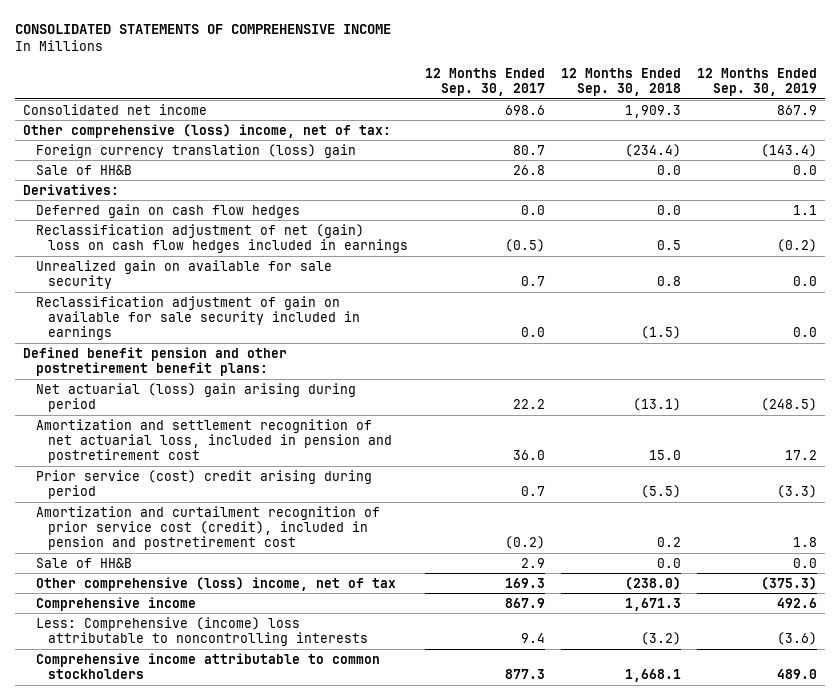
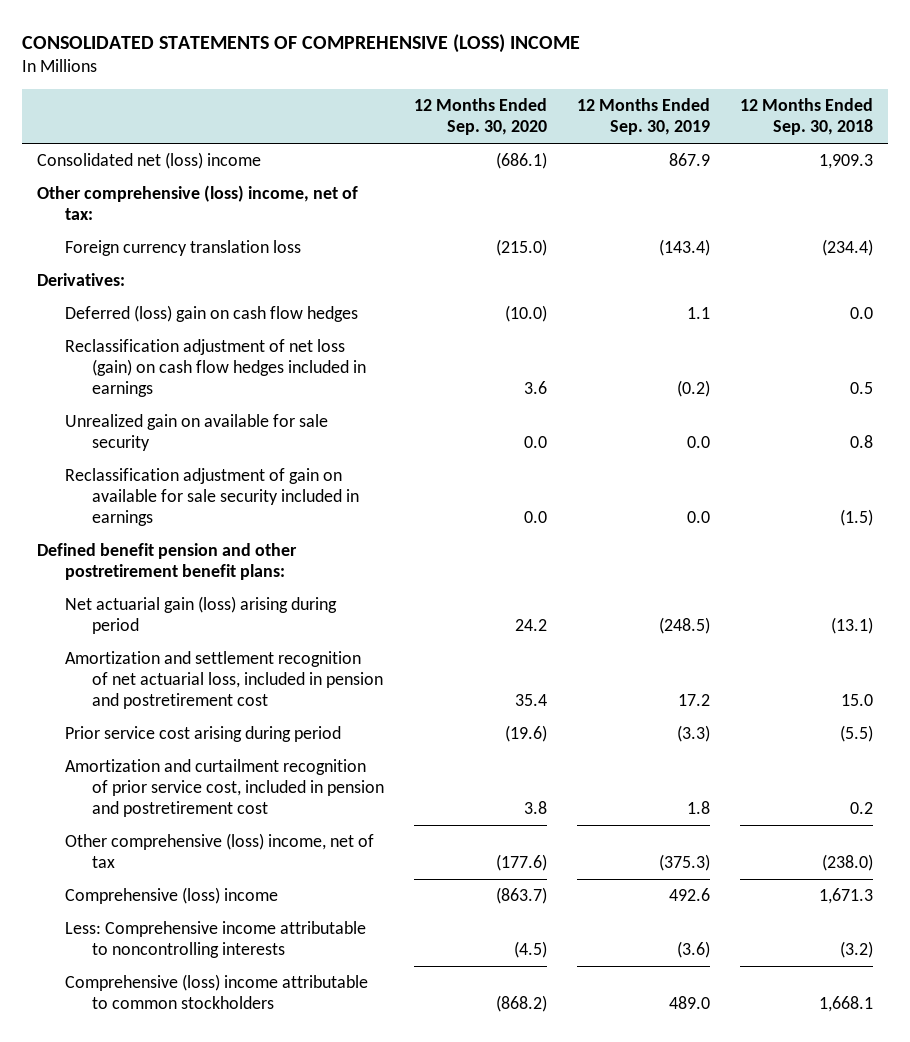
[15,24,392,35] CONSOLIDATED STATEMENTS OF COMPREHENSIVE INCOME -> [21,33,580,53] CONSOLIDATED STATEMENTS OF COMPREHENSIVE (LOSS) INCOME
[424,67,545,97] 12 Months Ended Sep. 30, 2017 -> none
none -> [414,98,548,136] 12 Months Ended Sep. 30, 2020
[23,103,208,115] Consolidated net income -> [36,151,261,169] Consolidated net (loss) income
[35,164,132,175] Sale of HH&B -> none
[35,143,356,158] Foreign currency translation (loss) gain -> [64,239,301,256] Foreign currency translation loss
[35,203,300,218] Deferred gain on cash flow hedges -> [64,304,358,322] Deferred (loss) gain on cash flow hedges
[35,223,409,253] Reclassification adjustment of net (gain) loss on cash flow hedges included in earnings -> [64,338,367,398] Reclassification adjustment of net loss (gain) on cash flow hedges included in earnings
[35,382,356,412] Net actuarial (loss) gain arising during period -> [64,595,337,634] Net actuarial gain (loss) arising during period
[35,557,132,568] Sale of HH&B -> none
[35,469,372,499] Prior service (cost) credit arising during period -> [64,725,341,742] Prior service cost arising during period
[35,505,380,551] Amortization and curtailment recognition of prior service cost (credit), included in pension and postretirement cost -> [64,758,385,818] Amortization and curtailment recognition of prior service cost, included in pension and postretirement cost
[35,596,196,611] Comprehensive income -> [64,886,278,904] Comprehensive (loss) income
[35,616,369,646] Less: Comprehensive (income) loss attributable to noncontrolling interests -> [64,920,366,958] Less: Comprehensive income attributable to noncontrolling interests
[35,652,380,679] Comprehensive income attributable to common stockholders -> [64,973,368,1009] Comprehensive (loss) income attributable to common stockholders

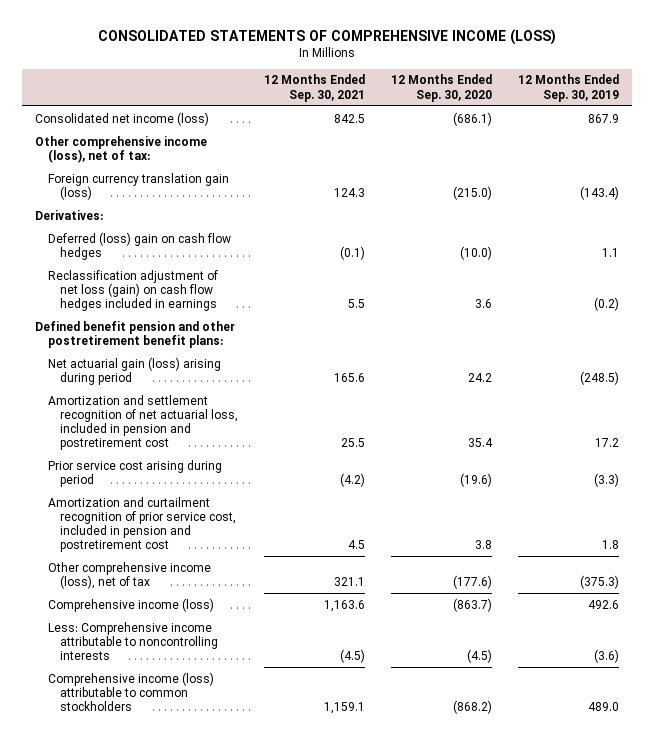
[21,33,580,53] CONSOLIDATED STATEMENTS OF COMPREHENSIVE (LOSS) INCOME -> [97,28,556,45] CONSOLIDATED STATEMENTS OF COMPREHENSIVE INCOME (LOSS)
[740,98,874,136] 12 Months Ended Sep. 30, 2018 -> none
none -> [264,74,366,102] 12 Months Ended Sep. 30, 2021
[36,151,261,169] Consolidated net (loss) income -> [34,111,209,126] Consolidated net income (loss)
[36,184,358,220] Other comprehensive (loss) income, net of tax: -> [34,135,207,163] Other comprehensive income (loss), net of tax:
[64,239,301,256] Foreign currency translation loss -> [47,172,229,200] Foreign currency translation gain (loss)
[64,413,328,451] Unrealized gain on available for sale security -> none
[64,467,360,527] Reclassification adjustment of gain on available for sale security included in earnings -> none
[64,832,374,868] Other comprehensive (loss) income, net of tax -> [47,561,211,589] Other comprehensive income (loss), net of tax
[64,886,278,904] Comprehensive (loss) income -> [47,597,214,612] Comprehensive income (loss)
[64,973,368,1009] Comprehensive (loss) income attributable to common stockholders -> [47,671,214,711] Comprehensive income (loss) attributable to common stockholders

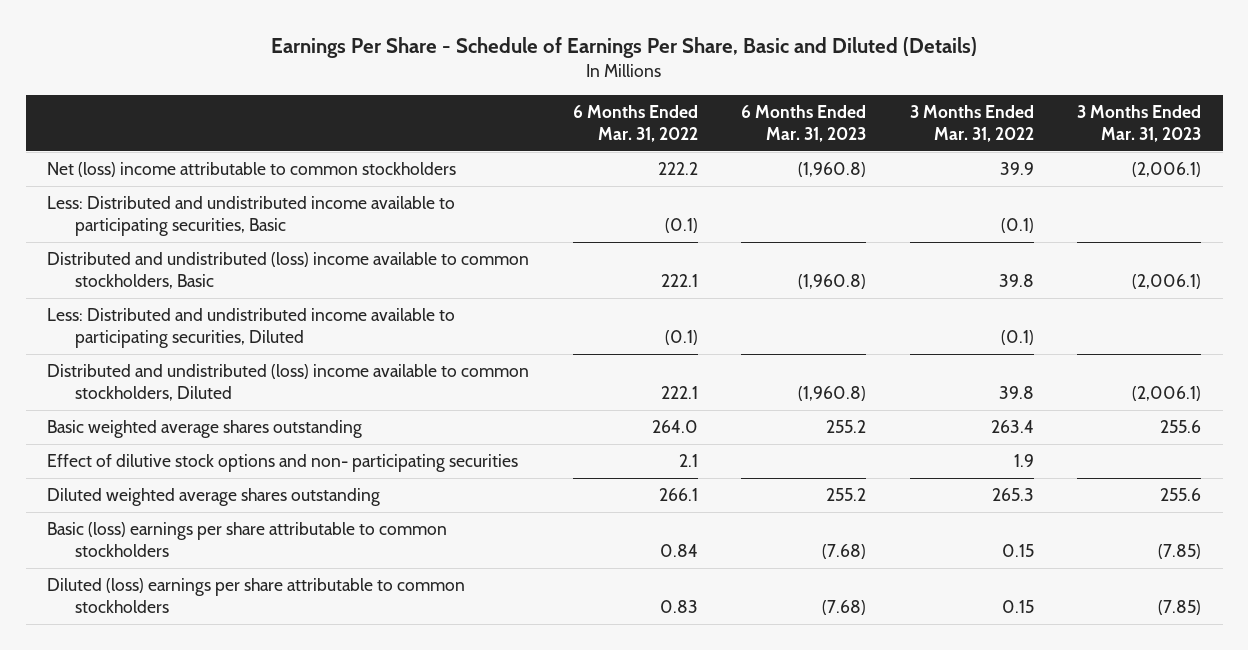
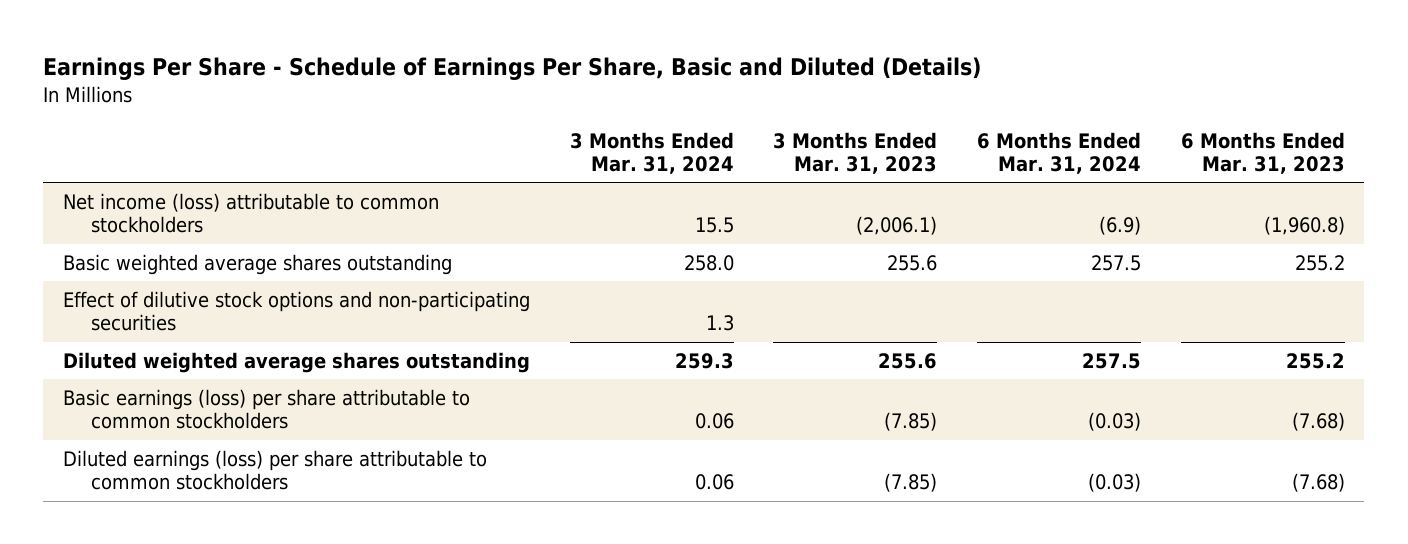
[572,104,698,143] 6 Months Ended Mar. 31, 2022 -> none
[909,104,1034,143] 3 Months Ended Mar. 31, 2022 -> none
none -> [569,131,734,175] 3 Months Ended Mar. 31, 2024
none -> [976,131,1141,175] 6 Months Ended Mar. 31, 2024
[47,196,456,237] Less: Distributed and undistributed income available to participating securities, Basic -> none
[47,252,530,290] Distributed and undistributed (loss) income available to common stockholders, Basic -> none
[47,308,456,349] Less: Distributed and undistributed income available to participating securities, Diluted -> none
[47,364,530,402] Distributed and undistributed (loss) income available to common stockholders, Diluted -> none
[47,162,457,178] Net (loss) income attributable to common stockholders -> [63,193,440,234] Net income (loss) attributable to common stockholders
[47,454,519,473] Effect of dilutive stock options and non- participating securities -> [63,291,531,332] Effect of dilutive stock options and non-participating securities
[47,522,448,558] Basic (loss) earnings per share attributable to common stockholders -> [63,389,471,430] Basic earnings (loss) per share attributable to common stockholders
[47,578,466,614] Diluted (loss) earnings per share attributable to common stockholders -> [63,450,488,491] Diluted earnings (loss) per share attributable to common stockholders

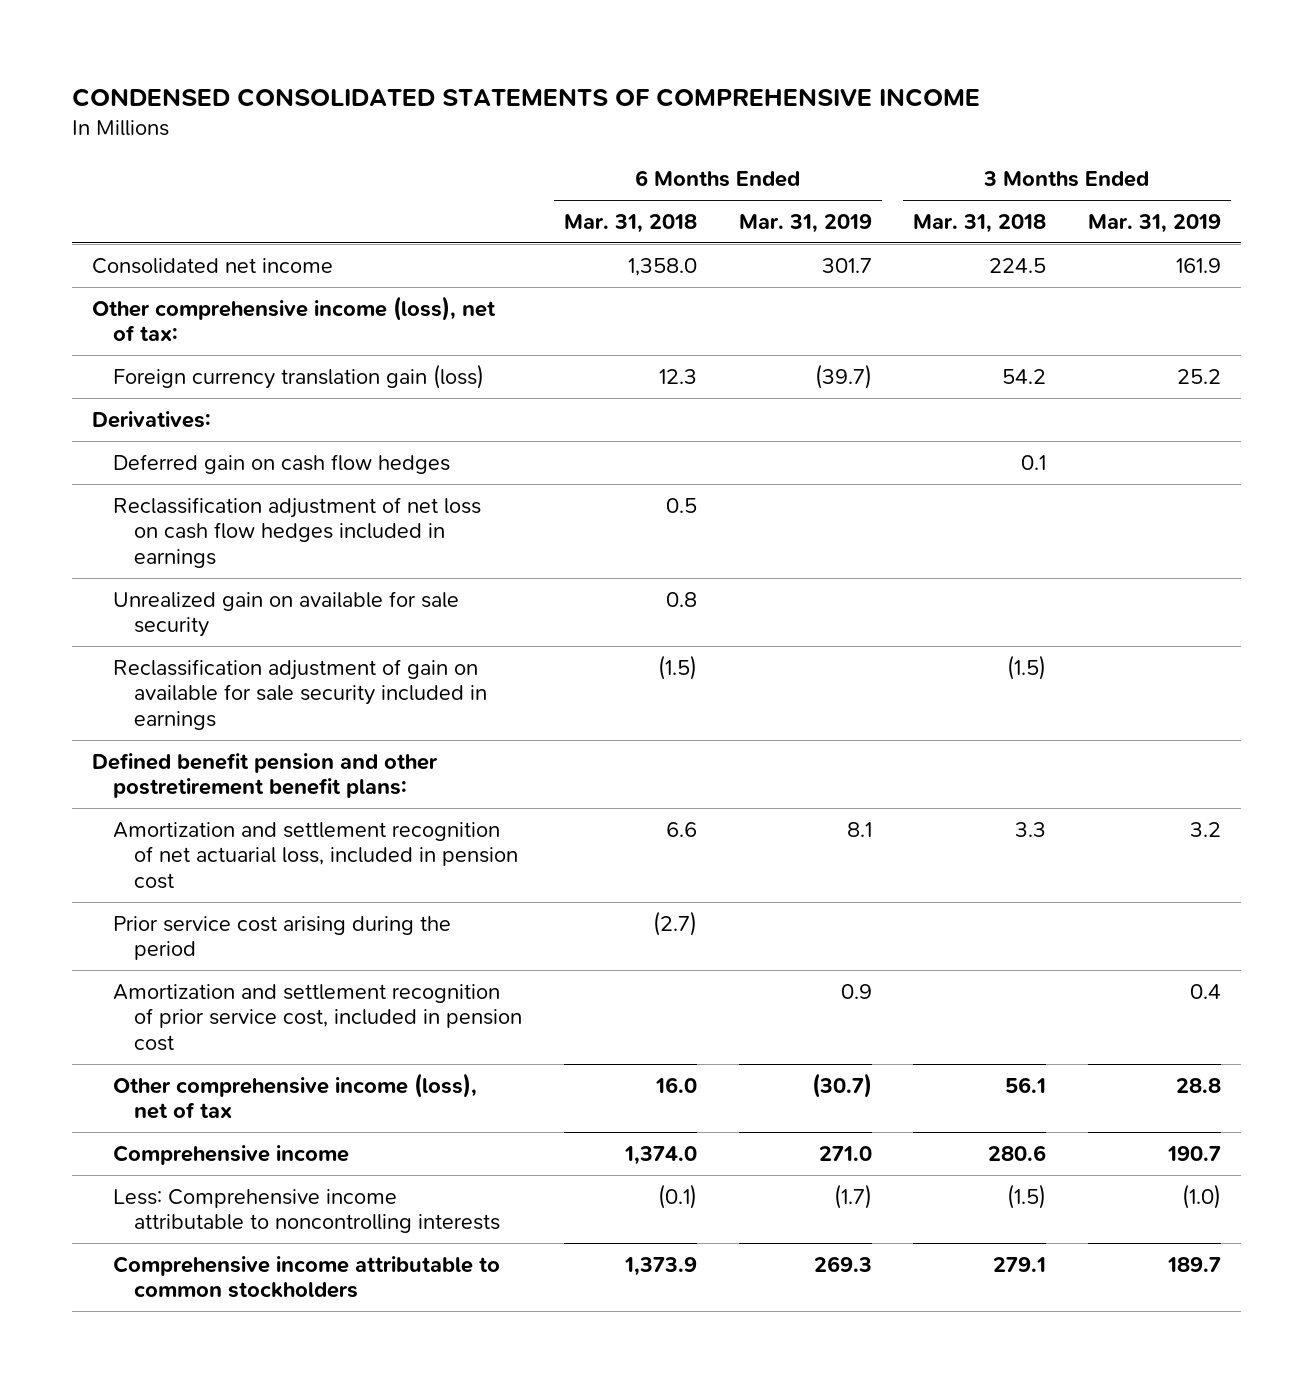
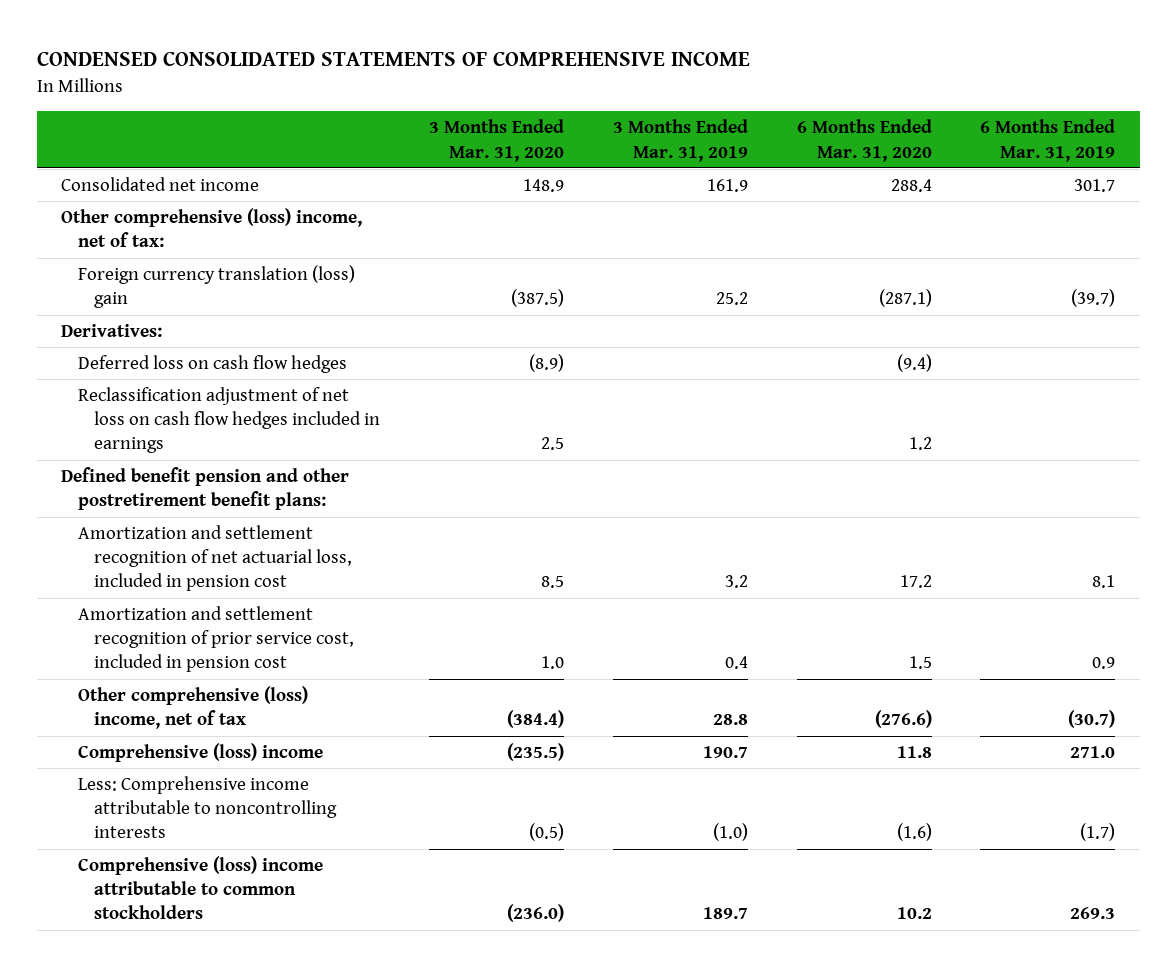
[564,213,698,233] Mar. 31, 2018 -> none
[913,213,1047,233] Mar. 31, 2018 -> none
none -> [429,119,565,162] 3 Months Ended Mar. 31, 2020
none -> [796,119,932,162] 6 Months Ended Mar. 31, 2020
[92,295,497,342] Other comprehensive income (loss), net of tax: -> [60,208,362,248] Other comprehensive (loss) income, net of tax:
[113,363,485,389] Foreign currency translation gain (loss) -> [77,265,355,309] Foreign currency translation (loss) gain
[113,453,451,474] Deferred gain on cash flow hedges -> [77,355,347,374] Deferred loss on cash flow hedges
[113,590,460,638] Unrealized gain on available for sale security -> none
[113,658,488,731] Reclassification adjustment of gain on available for sale security included in earnings -> none
[113,915,452,961] Prior service cost arising during the period -> none
[113,1072,478,1120] Other comprehensive income (loss), net of tax -> [77,686,308,730] Other comprehensive (loss) income, net of tax
[113,1144,350,1165] Comprehensive income -> [77,743,323,763] Comprehensive (loss) income
[113,1255,501,1299] Comprehensive income attributable to common stockholders -> [77,856,323,920] Comprehensive (loss) income attributable to common stockholders

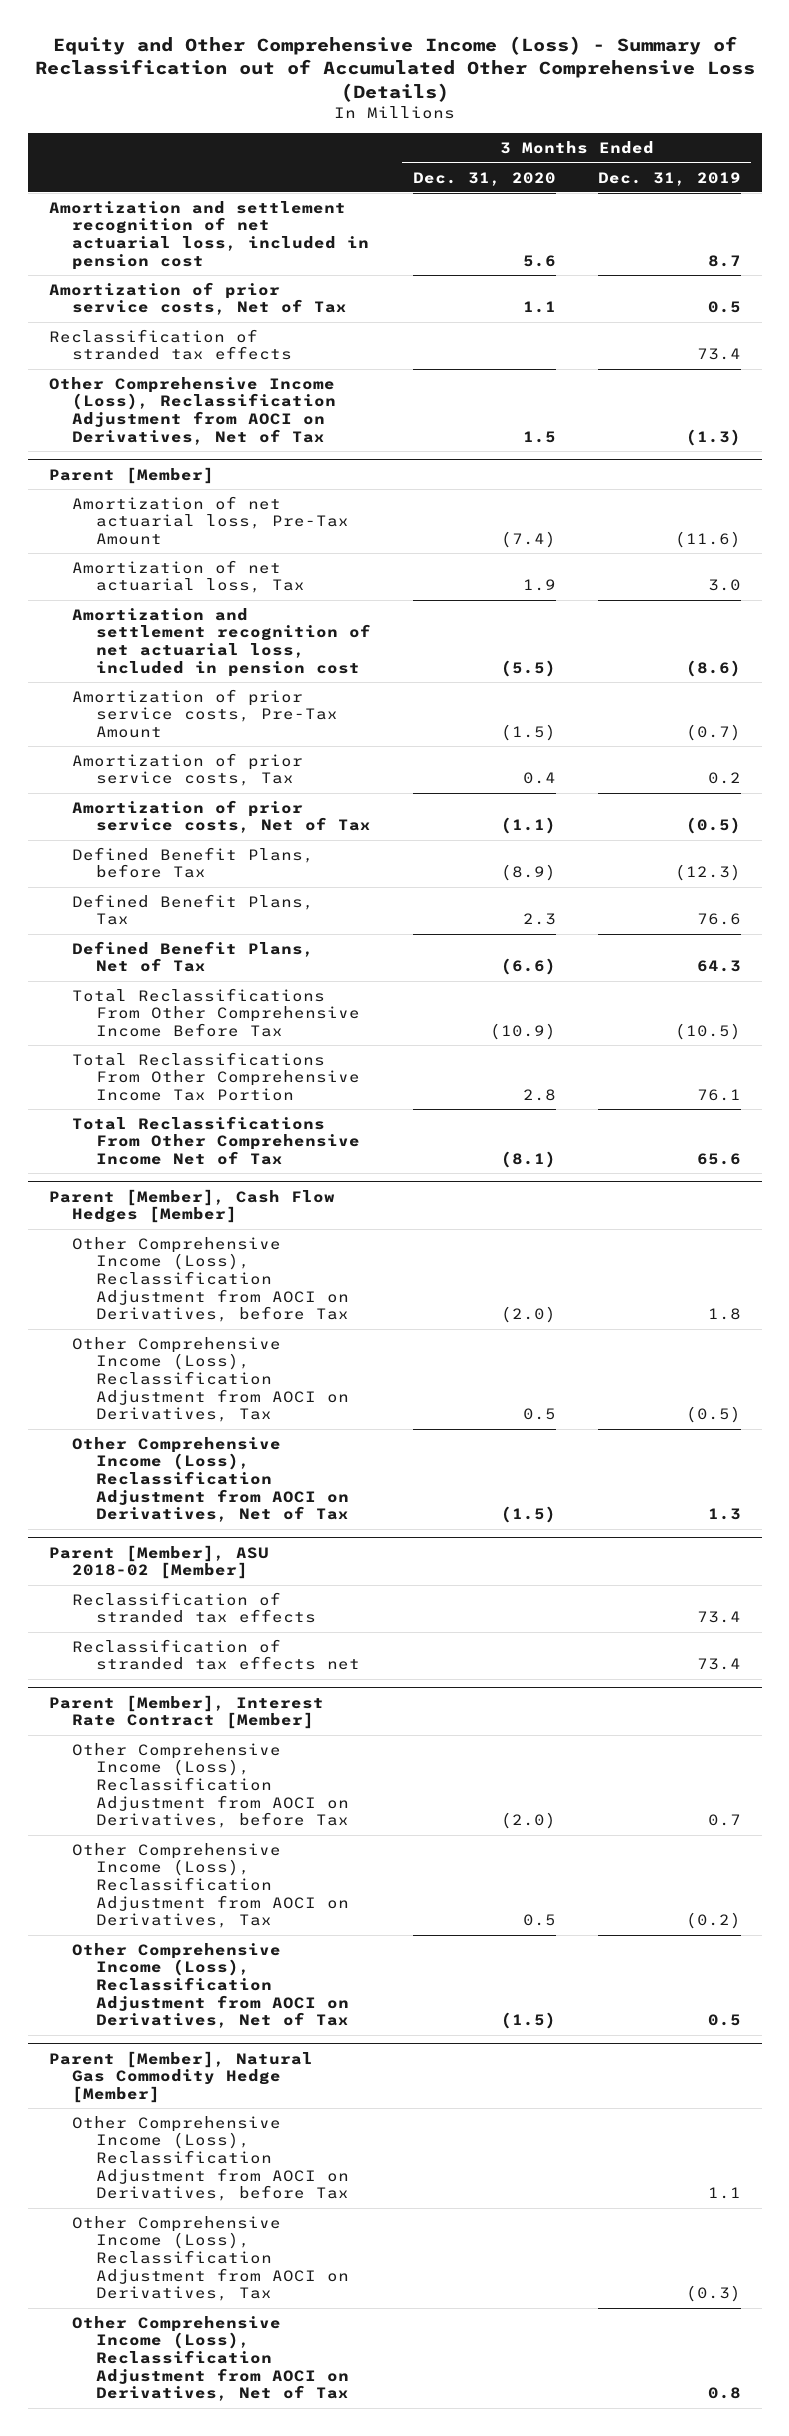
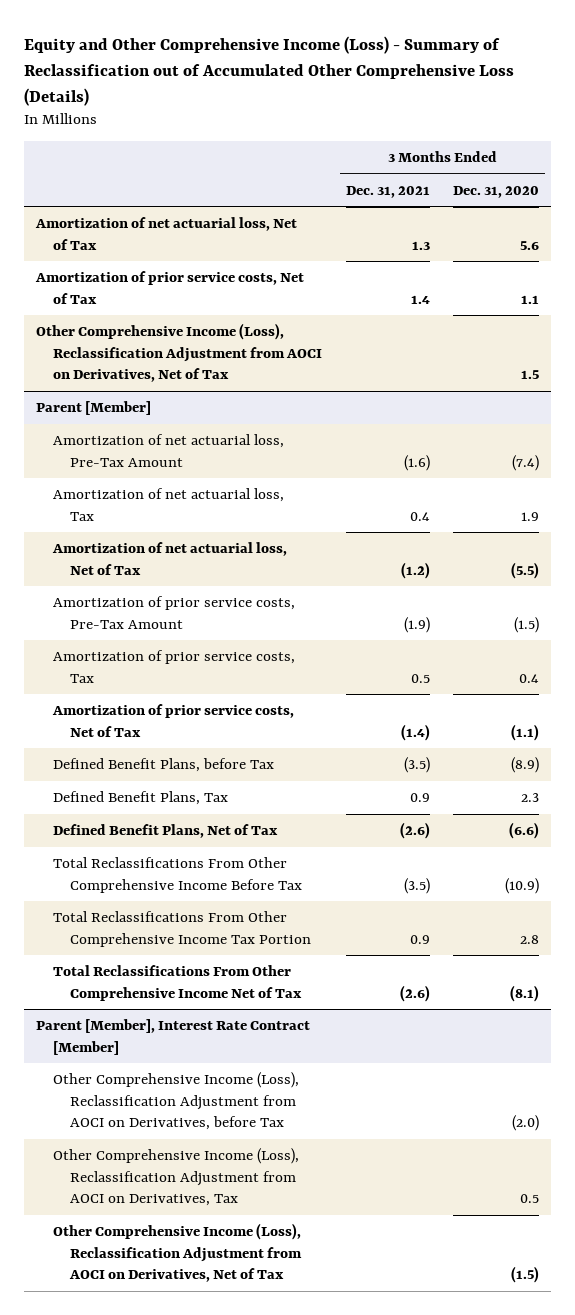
[597,171,741,186] Dec. 31, 2019 -> none
none -> [345,185,430,198] Dec. 31, 2021
[48,200,370,270] Amortization and settlement recognition of net actuarial loss, included in pension cost -> [34,217,297,250] Amortization of net actuarial loss, Net of Tax
[48,328,293,361] Reclassification of stranded tax effects -> none
[72,607,371,677] Amortization and settlement recognition of net actuarial loss, included in pension cost -> [51,542,287,575] Amortization of net actuarial loss, Net of Tax
[48,1188,335,1224] Parent [Member], Cash Flow Hedges [Member] -> none
[72,1236,349,1323] Other Comprehensive Income (Loss), Reclassification Adjustment from AOCI on Derivatives, before Tax -> none
[72,1336,349,1423] Other Comprehensive Income (Loss), Reclassification Adjustment from AOCI on Derivatives, Tax -> none
[72,1436,349,1523] Other Comprehensive Income (Loss), Reclassification Adjustment from AOCI on Derivatives, Net of Tax -> none
[48,1544,269,1580] Parent [Member], ASU 2018-02 [Member] -> none
[72,1591,316,1624] Reclassification of stranded tax effects -> none
[72,1638,360,1671] Reclassification of stranded tax effects net -> none
[48,2050,313,2103] Parent [Member], Natural Gas Commodity Hedge [Member] -> none
[72,2115,349,2202] Other Comprehensive Income (Loss), Reclassification Adjustment from AOCI on Derivatives, before Tax -> none
[72,2215,349,2302] Other Comprehensive Income (Loss), Reclassification Adjustment from AOCI on Derivatives, Tax -> none
[72,2315,349,2402] Other Comprehensive Income (Loss), Reclassification Adjustment from AOCI on Derivatives, Net of Tax -> none

